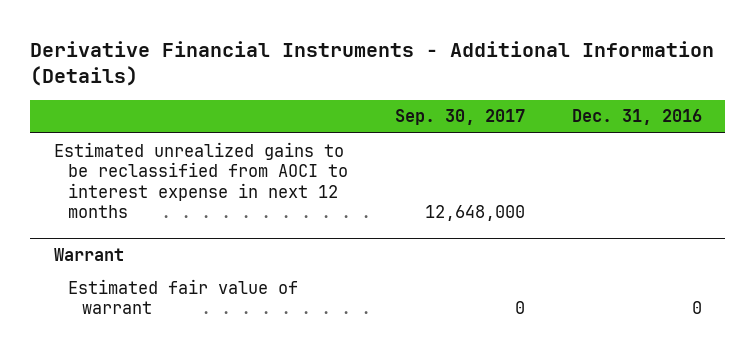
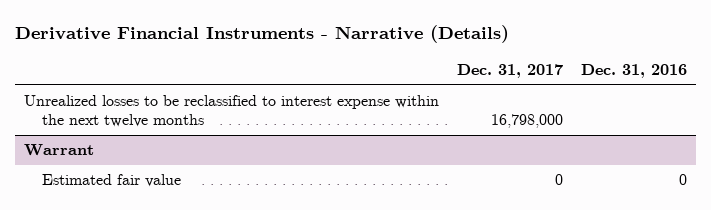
[30,40,715,86] Derivative Financial Instruments - Additional Information (Details) -> [15,25,510,44] Derivative Financial Instruments - Narrative (Details)
[394,109,525,126] Sep. 30, 2017 -> none
none -> [457,63,564,78] Dec. 31, 2017
[53,141,348,219] Estimated unrealized gains to be reclassified from AOCI to interest expense in next 12 months -> [24,95,440,127] Unrealized losses to be reclassified to interest expense within the next twelve months
[67,278,298,315] Estimated fair value of warrant -> [41,174,181,188] Estimated fair value

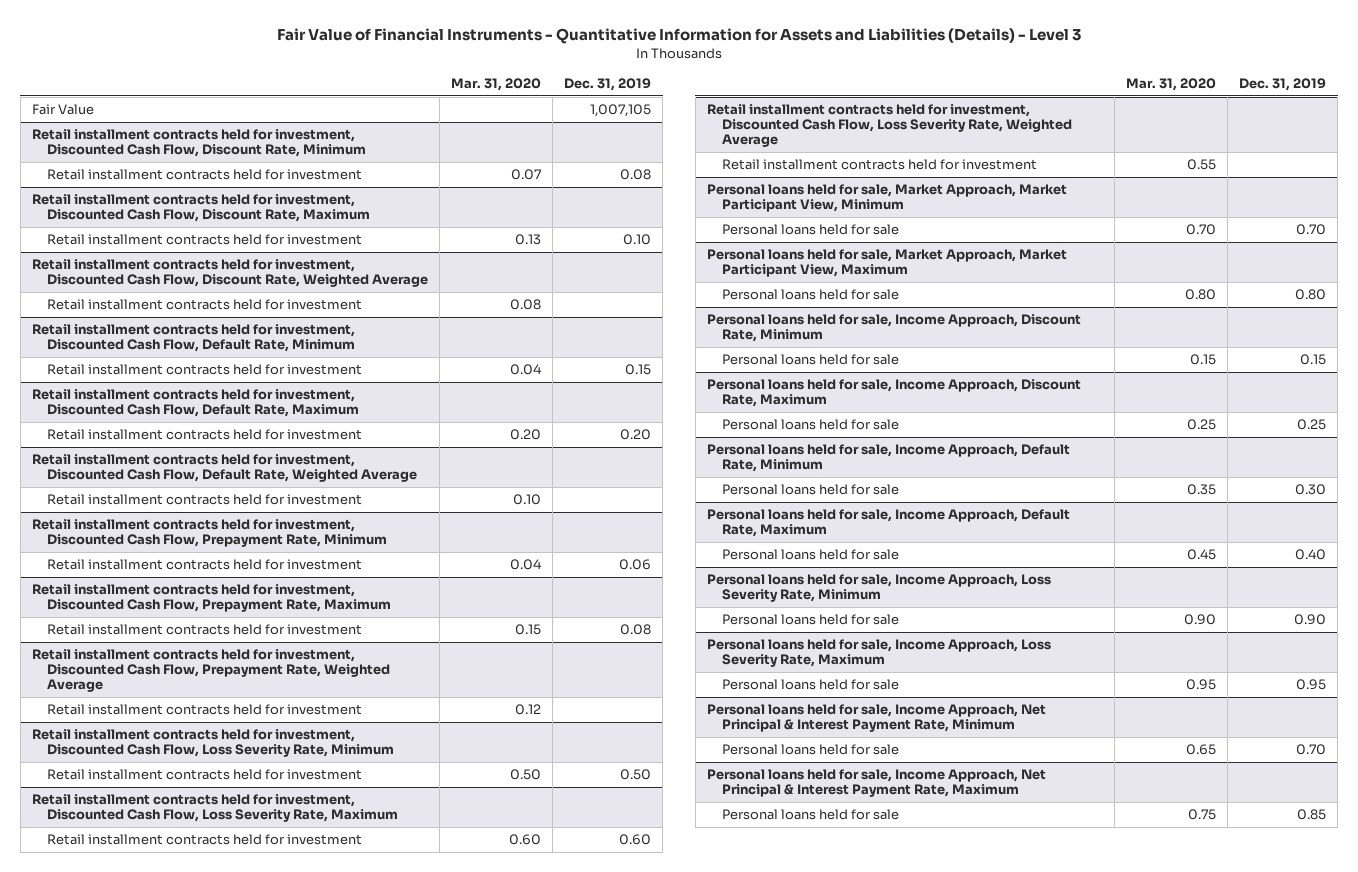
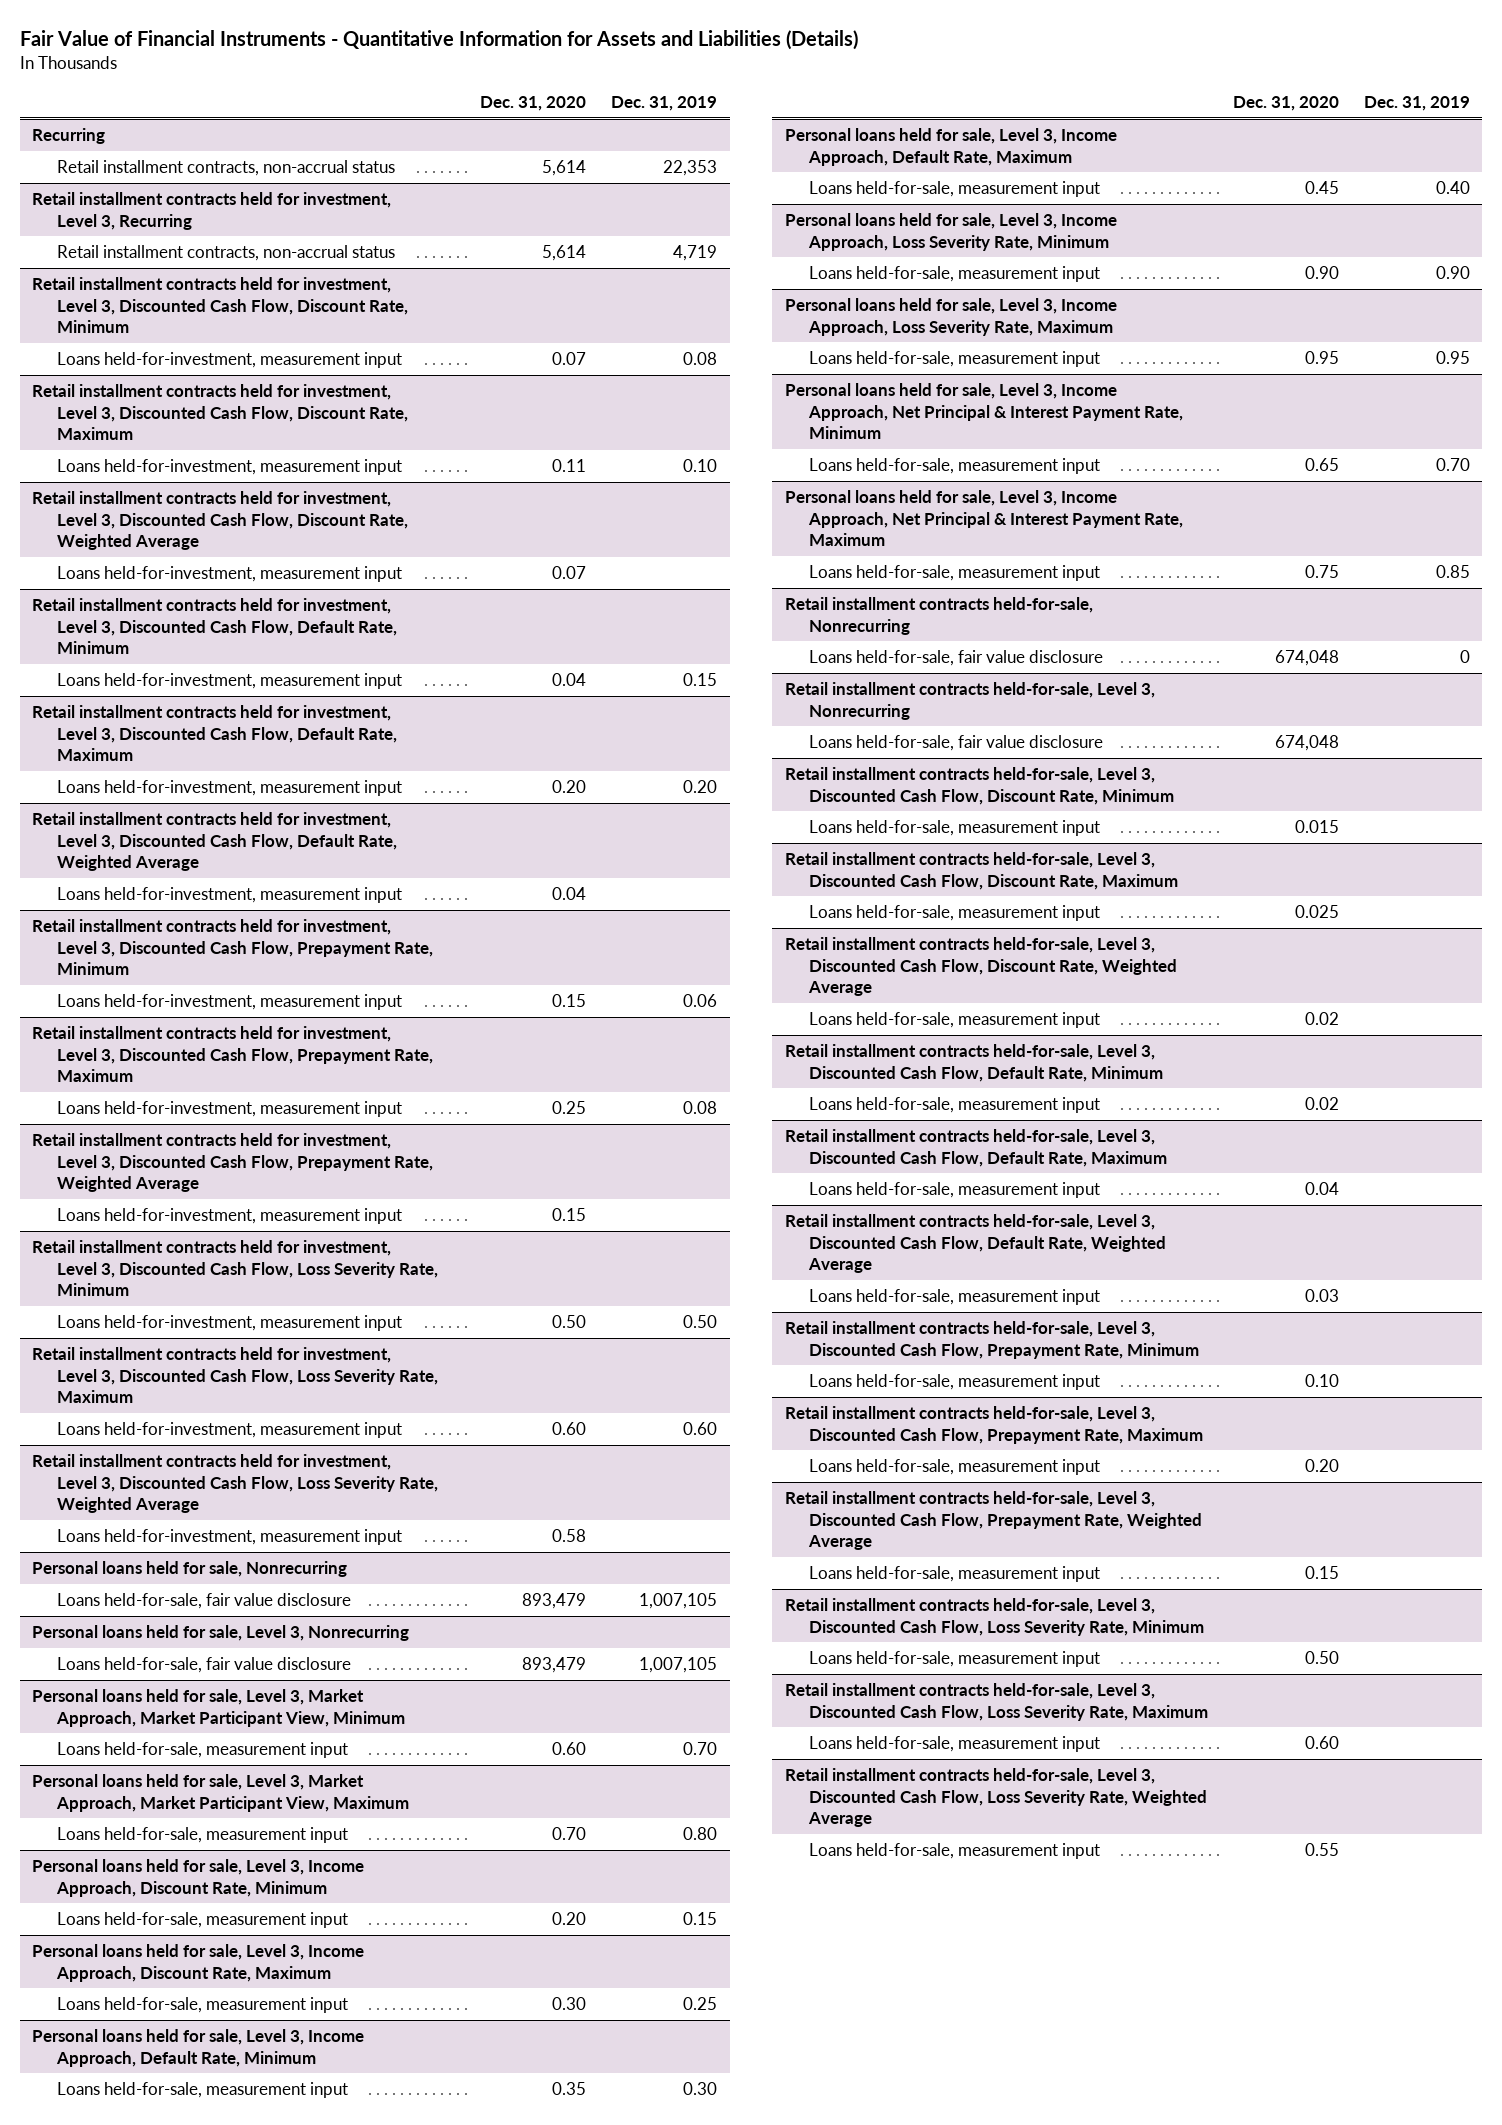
[277,28,1082,45] Fair Value of Financial Instruments - Quantitative Information for Assets and Liabilities (Details) - Level 3 -> [19,30,858,51] Fair Value of Financial Instruments - Quantitative Information for Assets and Liabilities (Details)
[451,78,542,92] Mar. 31, 2020 -> none
none -> [480,95,587,111] Dec. 31, 2020
[31,104,94,116] Fair Value -> none
none -> [32,127,106,144] Recurring
none -> [56,159,395,176] Retail installment contracts, non-accrual status
none -> [32,191,392,230] Retail installment contracts held for investment, Level 3, Recurring
none -> [56,244,395,261] Retail installment contracts, non-accrual status
[31,129,367,158] Retail installment contracts held for investment, Discounted Cash Flow, Discount Rate, Minimum -> [32,276,408,334] Retail installment contracts held for investment, Level 3, Discounted Cash Flow, Discount Rate, Minimum
[47,169,363,181] Retail installment contracts held for investment -> [56,351,402,368] Loans held-for-investment, measurement input
[31,194,371,223] Retail installment contracts held for investment, Discounted Cash Flow, Discount Rate, Maximum -> [32,383,408,441] Retail installment contracts held for investment, Level 3, Discounted Cash Flow, Discount Rate, Maximum
[47,234,363,246] Retail installment contracts held for investment -> [56,458,402,475] Loans held-for-investment, measurement input
[31,259,429,288] Retail installment contracts held for investment, Discounted Cash Flow, Discount Rate, Weighted Average -> [32,490,408,551] Retail installment contracts held for investment, Level 3, Discounted Cash Flow, Discount Rate, Weighted Average
[47,299,363,311] Retail installment contracts held for investment -> [56,565,402,582] Loans held-for-investment, measurement input
[31,324,356,353] Retail installment contracts held for investment, Discounted Cash Flow, Default Rate, Minimum -> [32,597,397,655] Retail installment contracts held for investment, Level 3, Discounted Cash Flow, Default Rate, Minimum
[47,364,363,376] Retail installment contracts held for investment -> [56,672,402,689] Loans held-for-investment, measurement input
[31,389,360,418] Retail installment contracts held for investment, Discounted Cash Flow, Default Rate, Maximum -> [32,704,397,762] Retail installment contracts held for investment, Level 3, Discounted Cash Flow, Default Rate, Maximum
[47,429,363,441] Retail installment contracts held for investment -> [56,779,402,796] Loans held-for-investment, measurement input
[31,454,418,483] Retail installment contracts held for investment, Discounted Cash Flow, Default Rate, Weighted Average -> [32,811,397,872] Retail installment contracts held for investment, Level 3, Discounted Cash Flow, Default Rate, Weighted Average
[47,494,363,506] Retail installment contracts held for investment -> [56,886,402,903] Loans held-for-investment, measurement input
[31,519,388,548] Retail installment contracts held for investment, Discounted Cash Flow, Prepayment Rate, Minimum -> [32,918,433,976] Retail installment contracts held for investment, Level 3, Discounted Cash Flow, Prepayment Rate, Minimum
[47,559,363,571] Retail installment contracts held for investment -> [56,993,402,1010] Loans held-for-investment, measurement input
[31,584,392,613] Retail installment contracts held for investment, Discounted Cash Flow, Prepayment Rate, Maximum -> [32,1025,433,1083] Retail installment contracts held for investment, Level 3, Discounted Cash Flow, Prepayment Rate, Maximum
[47,624,363,636] Retail installment contracts held for investment -> [56,1100,402,1117] Loans held-for-investment, measurement input
[31,649,391,693] Retail installment contracts held for investment, Discounted Cash Flow, Prepayment Rate, Weighted Average -> [32,1132,433,1193] Retail installment contracts held for investment, Level 3, Discounted Cash Flow, Prepayment Rate, Weighted Average
[47,704,363,716] Retail installment contracts held for investment -> [56,1207,402,1224] Loans held-for-investment, measurement input
[31,729,395,758] Retail installment contracts held for investment, Discounted Cash Flow, Loss Severity Rate, Minimum -> [32,1239,438,1297] Retail installment contracts held for investment, Level 3, Discounted Cash Flow, Loss Severity Rate, Minimum
[47,769,363,781] Retail installment contracts held for investment -> [56,1314,402,1331] Loans held-for-investment, measurement input
[31,794,399,823] Retail installment contracts held for investment, Discounted Cash Flow, Loss Severity Rate, Maximum -> [32,1346,438,1404] Retail installment contracts held for investment, Level 3, Discounted Cash Flow, Loss Severity Rate, Maximum
[47,834,363,846] Retail installment contracts held for investment -> [56,1421,402,1438] Loans held-for-investment, measurement input
[706,104,1073,148] Retail installment contracts held for investment, Discounted Cash Flow, Loss Severity Rate, Weighted Average -> [32,1453,438,1514] Retail installment contracts held for investment, Level 3, Discounted Cash Flow, Loss Severity Rate, Weighted Average
[722,159,1038,171] Retail installment contracts held for investment -> [56,1528,402,1545] Loans held-for-investment, measurement input
none -> [32,1560,348,1577] Personal loans held for sale, Nonrecurring
none -> [56,1592,351,1609] Loans held-for-sale, fair value disclosure
none -> [32,1624,410,1641] Personal loans held for sale, Level 3, Nonrecurring
none -> [56,1656,351,1673] Loans held-for-sale, fair value disclosure
[706,184,1067,213] Personal loans held for sale, Market Approach, Market Participant View, Minimum -> [32,1688,405,1727] Personal loans held for sale, Level 3, Market Approach, Market Participant View, Minimum
[722,224,900,236] Personal loans held for sale -> [56,1741,348,1758] Loans held-for-sale, measurement input
[706,249,1067,278] Personal loans held for sale, Market Approach, Market Participant View, Maximum -> [32,1773,409,1812] Personal loans held for sale, Level 3, Market Approach, Market Participant View, Maximum
[722,289,900,301] Personal loans held for sale -> [56,1826,348,1843] Loans held-for-sale, measurement input
[706,314,1081,343] Personal loans held for sale, Income Approach, Discount Rate, Minimum -> [32,1858,365,1897] Personal loans held for sale, Level 3, Income Approach, Discount Rate, Minimum
[722,354,900,366] Personal loans held for sale -> [56,1911,348,1928] Loans held-for-sale, measurement input
[706,379,1081,408] Personal loans held for sale, Income Approach, Discount Rate, Maximum -> [32,1943,365,1982] Personal loans held for sale, Level 3, Income Approach, Discount Rate, Maximum
[722,419,900,431] Personal loans held for sale -> [56,1996,348,2013] Loans held-for-sale, measurement input
[706,444,1070,473] Personal loans held for sale, Income Approach, Default Rate, Minimum -> [32,2028,365,2067] Personal loans held for sale, Level 3, Income Approach, Default Rate, Minimum
[722,484,900,496] Personal loans held for sale -> [56,2081,348,2098] Loans held-for-sale, measurement input
[706,509,1070,538] Personal loans held for sale, Income Approach, Default Rate, Maximum -> [784,127,1117,166] Personal loans held for sale, Level 3, Income Approach, Default Rate, Maximum
[722,549,900,561] Personal loans held for sale -> [808,180,1100,197] Loans held-for-sale, measurement input
[706,574,1051,603] Personal loans held for sale, Income Approach, Loss Severity Rate, Minimum -> [784,212,1117,251] Personal loans held for sale, Level 3, Income Approach, Loss Severity Rate, Minimum
[722,614,900,626] Personal loans held for sale -> [808,265,1100,282] Loans held-for-sale, measurement input
[706,639,1051,668] Personal loans held for sale, Income Approach, Loss Severity Rate, Maximum -> [784,297,1117,336] Personal loans held for sale, Level 3, Income Approach, Loss Severity Rate, Maximum
[722,679,900,691] Personal loans held for sale -> [808,350,1100,367] Loans held-for-sale, measurement input
[706,704,1046,733] Personal loans held for sale, Income Approach, Net Principal & Interest Payment Rate, Minimum -> [784,382,1183,440] Personal loans held for sale, Level 3, Income Approach, Net Principal & Interest Payment Rate, Minimum
[722,744,900,756] Personal loans held for sale -> [808,457,1100,474] Loans held-for-sale, measurement input
[706,769,1046,798] Personal loans held for sale, Income Approach, Net Principal & Interest Payment Rate, Maximum -> [784,489,1183,547] Personal loans held for sale, Level 3, Income Approach, Net Principal & Interest Payment Rate, Maximum
[722,809,900,821] Personal loans held for sale -> [808,564,1100,581] Loans held-for-sale, measurement input
none -> [784,596,1093,635] Retail installment contracts held-for-sale, Nonrecurring
none -> [808,649,1103,666] Loans held-for-sale, fair value disclosure
none -> [784,681,1155,720] Retail installment contracts held-for-sale, Level 3, Nonrecurring
none -> [808,734,1103,751] Loans held-for-sale, fair value disclosure
none -> [784,766,1174,805] Retail installment contracts held-for-sale, Level 3, Discounted Cash Flow, Discount Rate, Minimum
none -> [808,819,1100,836] Loans held-for-sale, measurement input
none -> [784,851,1178,890] Retail installment contracts held-for-sale, Level 3, Discounted Cash Flow, Discount Rate, Maximum
none -> [808,904,1100,921] Loans held-for-sale, measurement input
none -> [784,936,1177,997] Retail installment contracts held-for-sale, Level 3, Discounted Cash Flow, Discount Rate, Weighted Average
none -> [808,1011,1100,1028] Loans held-for-sale, measurement input
none -> [784,1043,1163,1082] Retail installment contracts held-for-sale, Level 3, Discounted Cash Flow, Default Rate, Minimum
none -> [808,1096,1100,1113] Loans held-for-sale, measurement input
none -> [784,1128,1167,1167] Retail installment contracts held-for-sale, Level 3, Discounted Cash Flow, Default Rate, Maximum
none -> [808,1181,1100,1198] Loans held-for-sale, measurement input
none -> [784,1213,1166,1274] Retail installment contracts held-for-sale, Level 3, Discounted Cash Flow, Default Rate, Weighted Average
none -> [808,1288,1100,1305] Loans held-for-sale, measurement input
none -> [784,1320,1199,1359] Retail installment contracts held-for-sale, Level 3, Discounted Cash Flow, Prepayment Rate, Minimum
none -> [808,1373,1100,1390] Loans held-for-sale, measurement input
none -> [784,1405,1203,1444] Retail installment contracts held-for-sale, Level 3, Discounted Cash Flow, Prepayment Rate, Maximum
none -> [808,1458,1100,1475] Loans held-for-sale, measurement input
none -> [784,1490,1202,1551] Retail installment contracts held-for-sale, Level 3, Discounted Cash Flow, Prepayment Rate, Weighted Average
none -> [808,1565,1100,1582] Loans held-for-sale, measurement input
none -> [784,1597,1204,1636] Retail installment contracts held-for-sale, Level 3, Discounted Cash Flow, Loss Severity Rate, Minimum
none -> [808,1650,1100,1667] Loans held-for-sale, measurement input
none -> [784,1682,1208,1721] Retail installment contracts held-for-sale, Level 3, Discounted Cash Flow, Loss Severity Rate, Maximum
none -> [808,1735,1100,1752] Loans held-for-sale, measurement input
none -> [784,1767,1207,1828] Retail installment contracts held-for-sale, Level 3, Discounted Cash Flow, Loss Severity Rate, Weighted Average
none -> [808,1842,1100,1859] Loans held-for-sale, measurement input

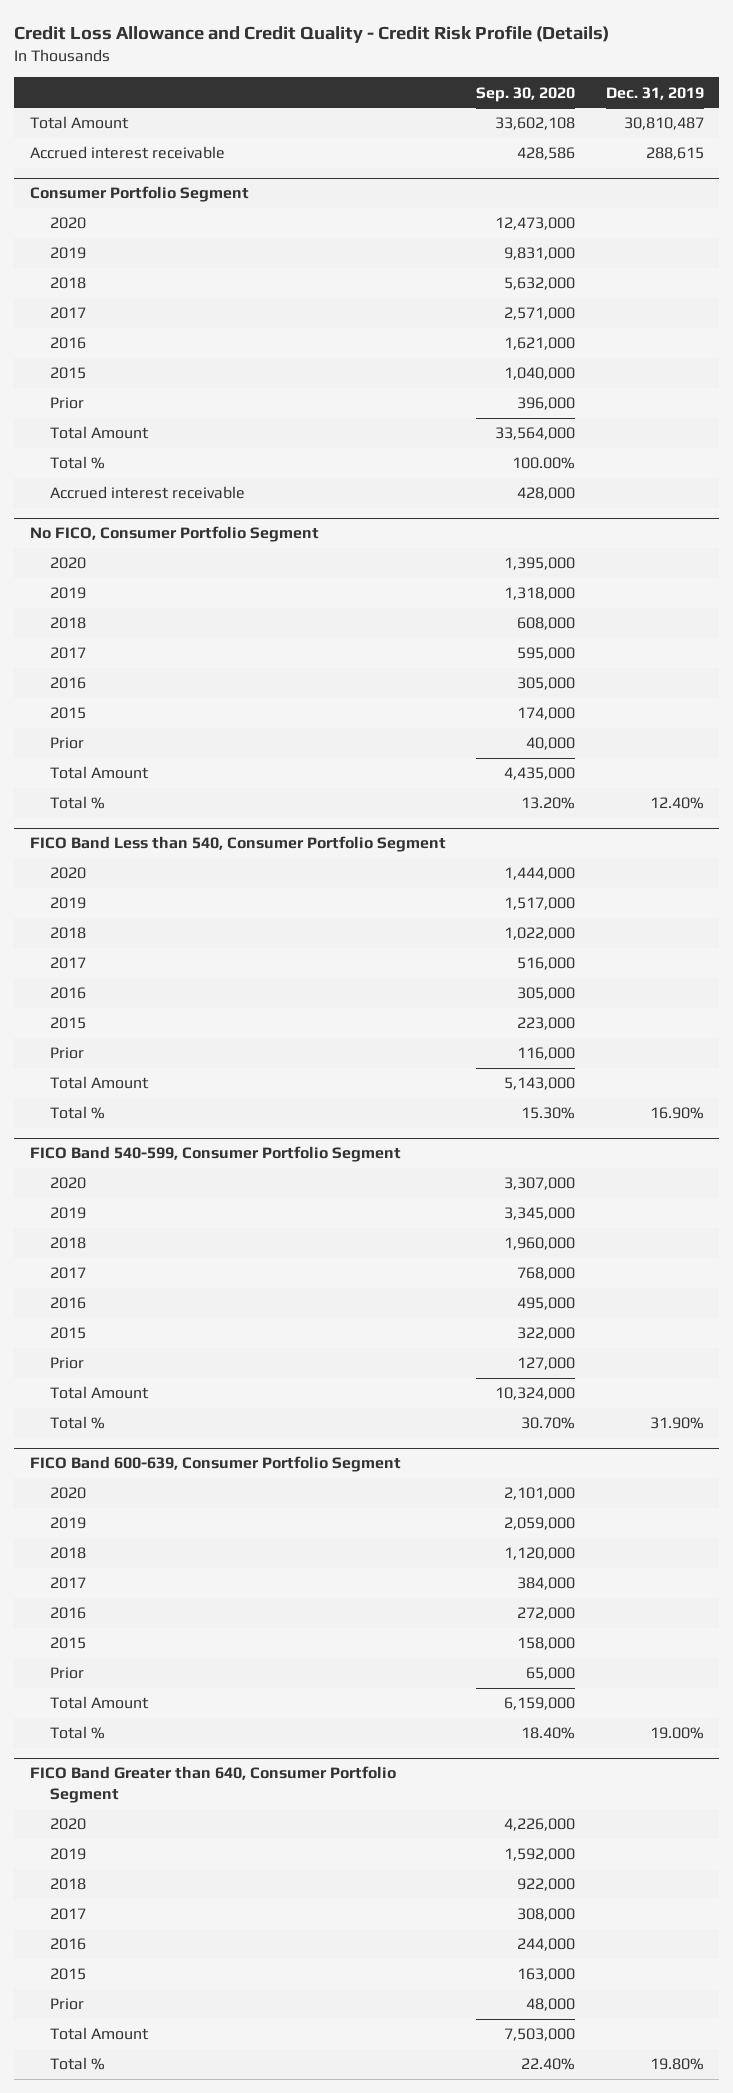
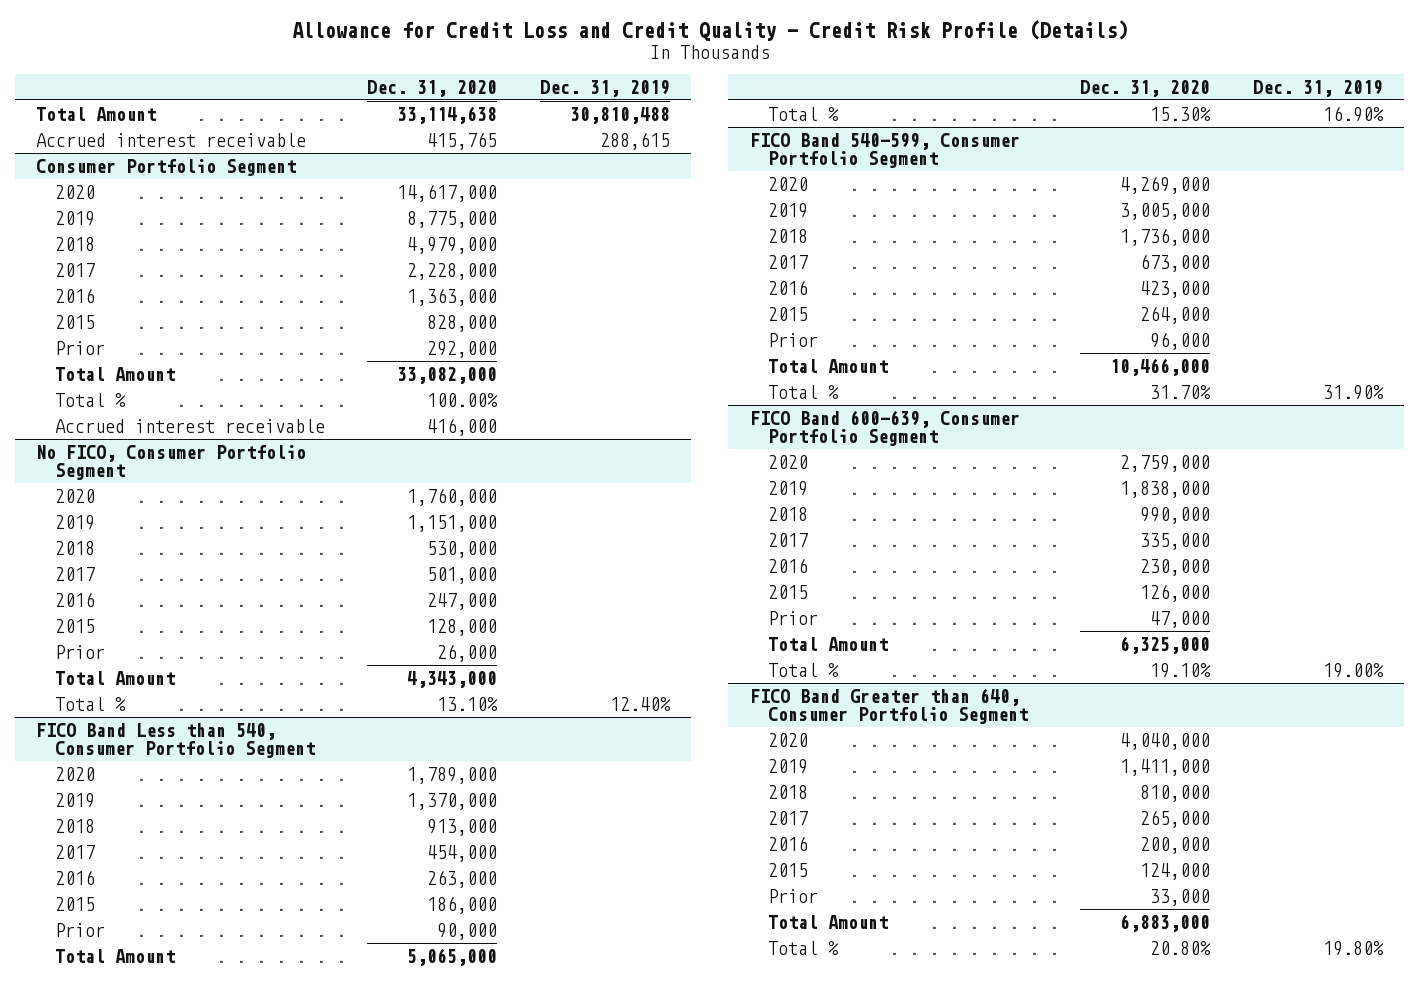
[14,25,610,44] Credit Loss Allowance and Credit Quality - Credit Risk Profile (Details) -> [291,20,1128,42] Allowance for Credit Loss and Credit Quality - Credit Risk Profile (Details)
[476,86,576,102] Sep. 30, 2020 -> none
none -> [367,79,498,97] Dec. 31, 2020
[623,117,704,131] 30,810,487 -> [569,107,670,125] 30,810,488

